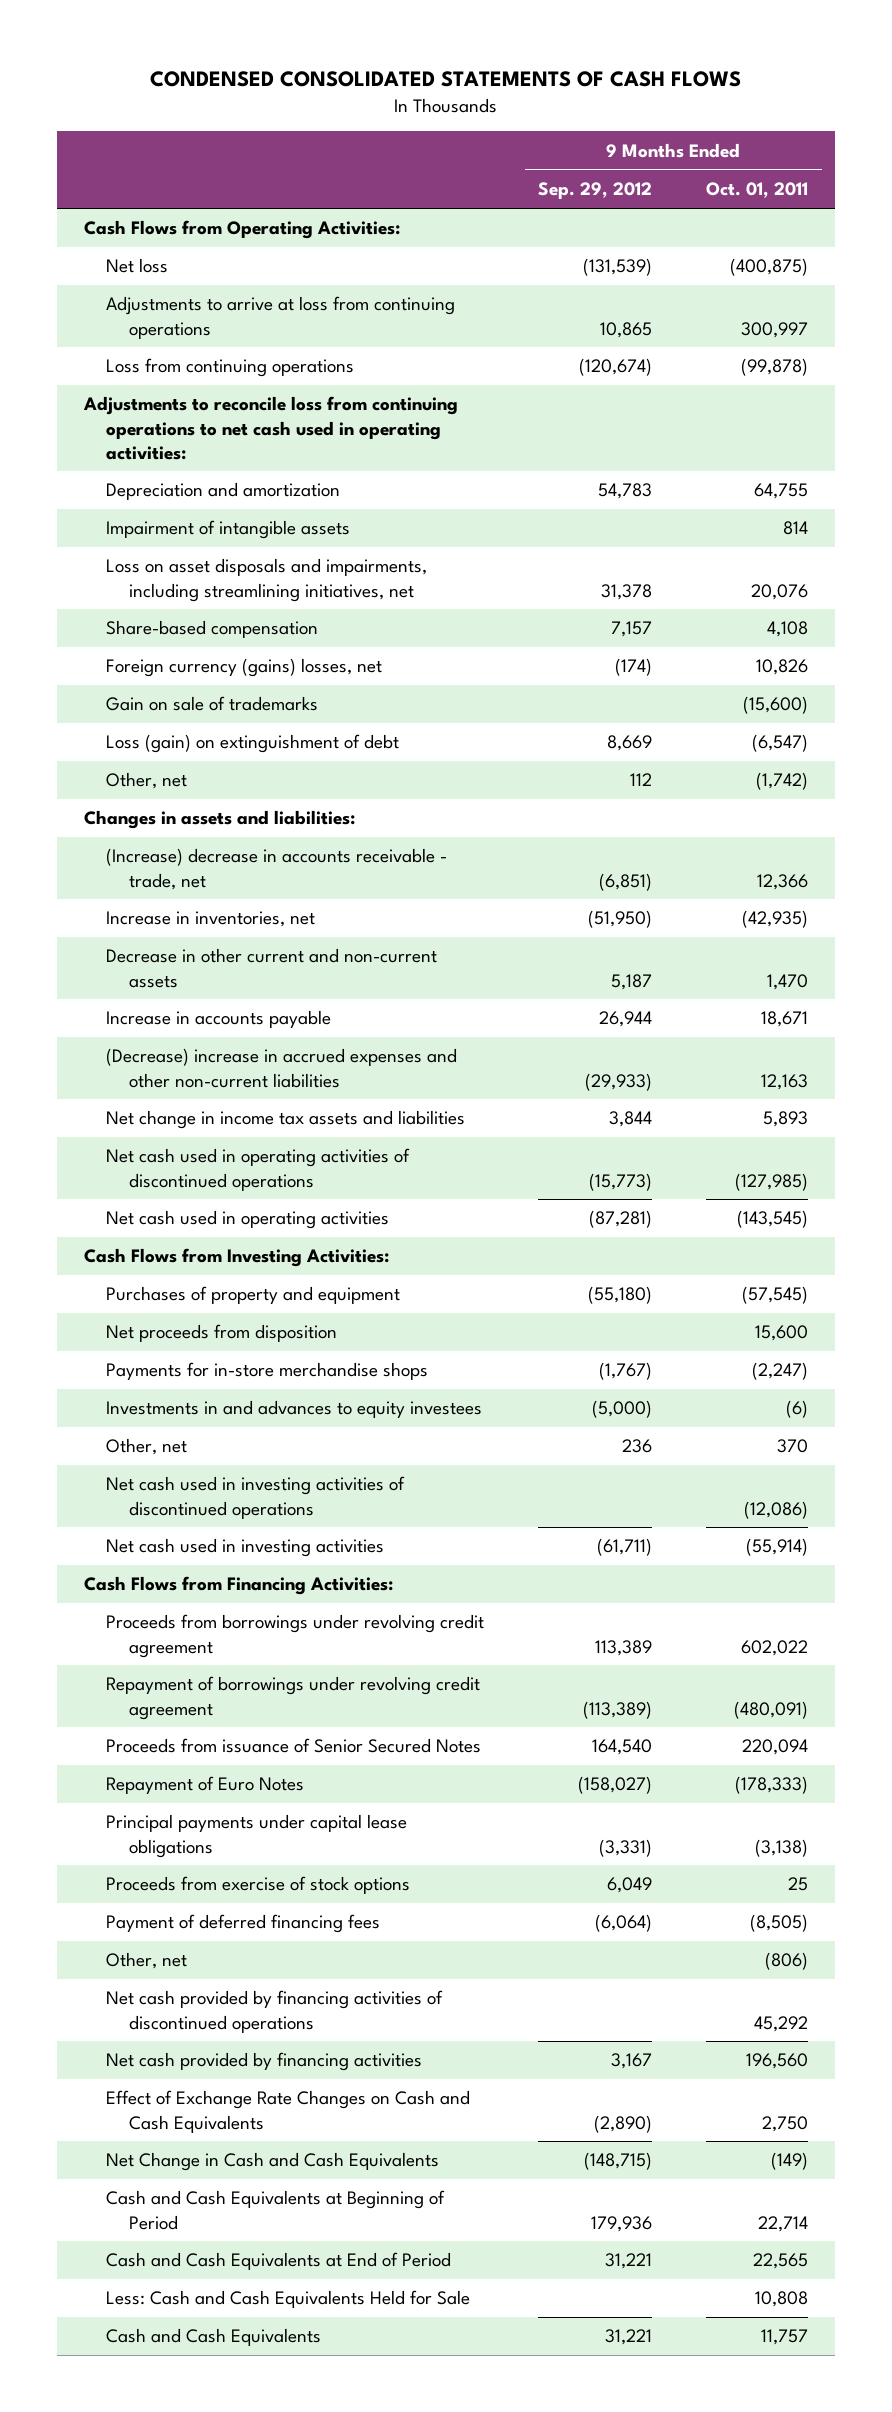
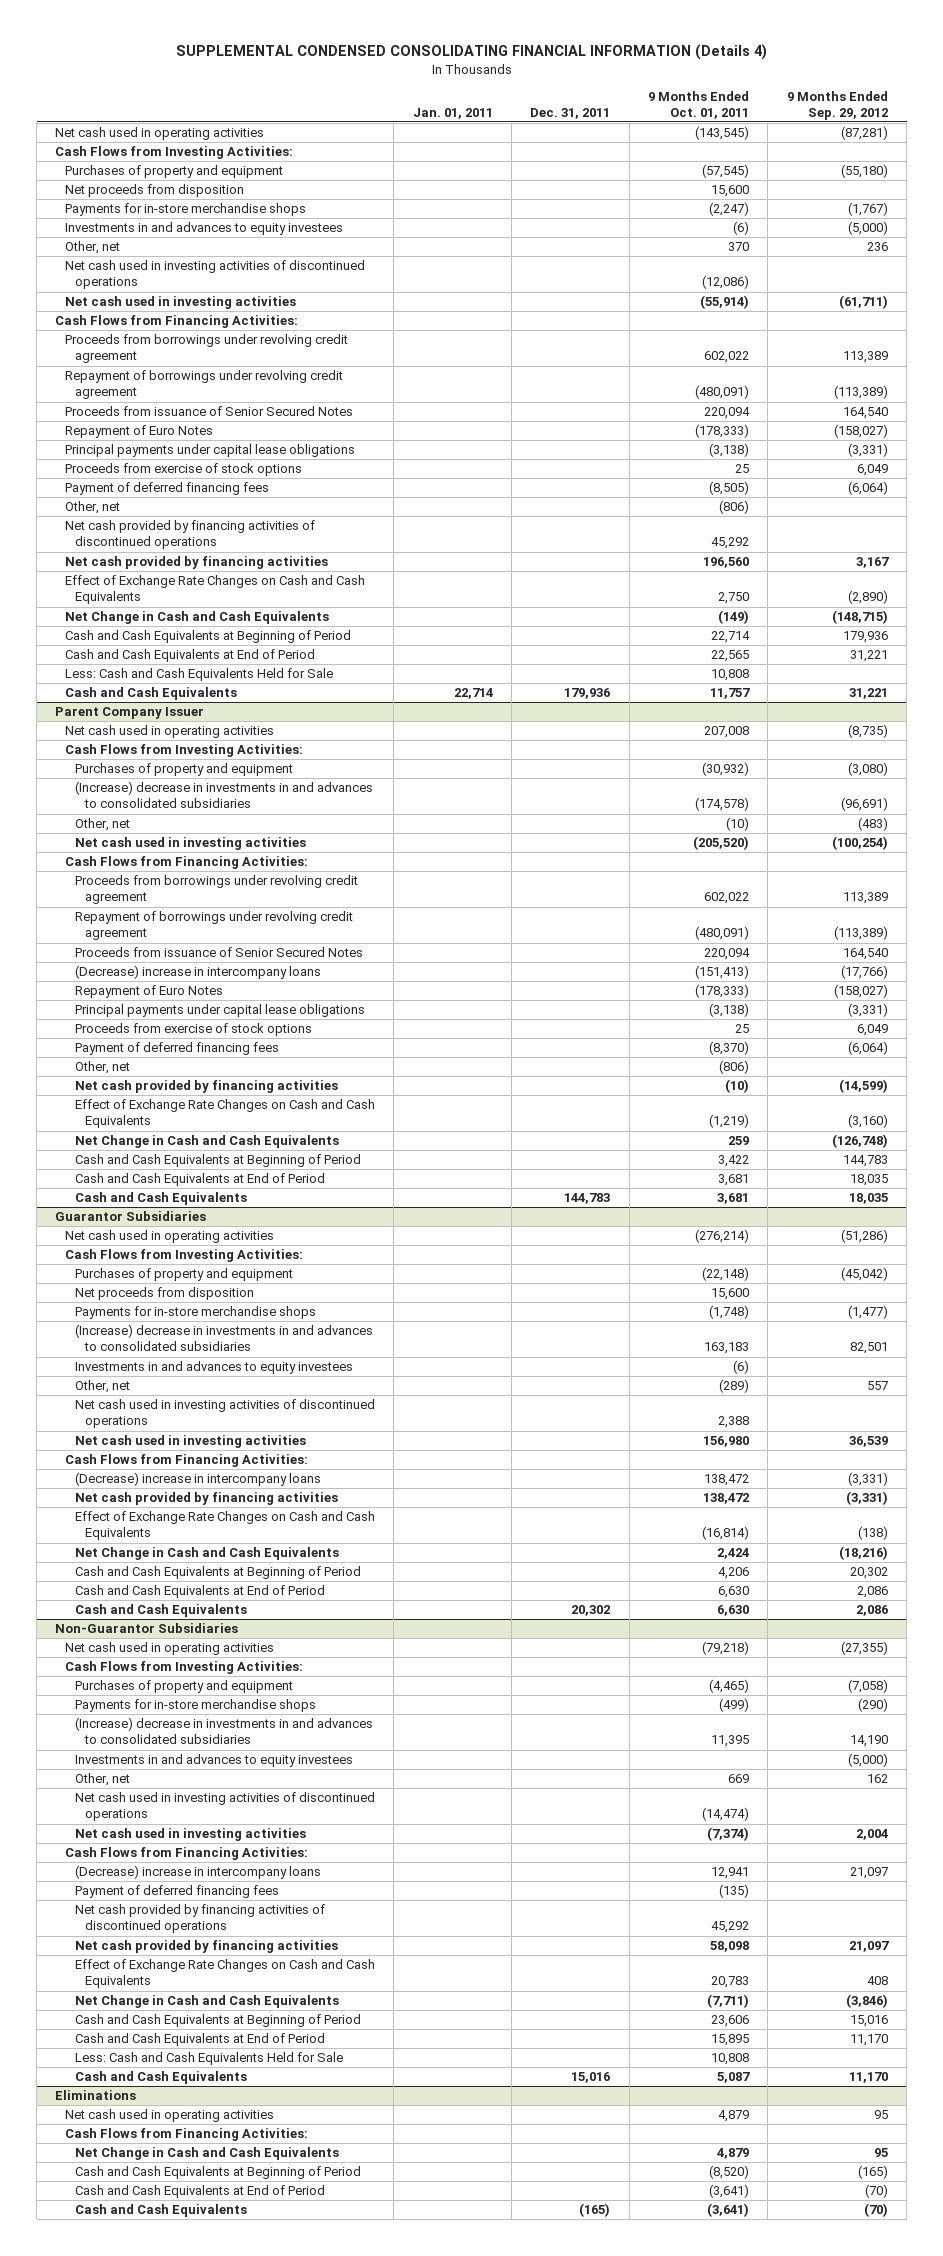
[149,71,741,88] CONDENSED CONSOLIDATED STATEMENTS OF CASH FLOWS -> [175,44,767,61] SUPPLEMENTAL CONDENSED CONSOLIDATING FINANCIAL INFORMATION (Details 4)
none -> [412,107,493,119] Jan. 01, 2011
none -> [530,107,611,119] Dec. 31, 2011
[83,220,400,240] Cash Flows from Operating Activities: -> none
[106,258,169,274] Net loss -> none
[106,296,456,339] Adjustments to arrive at loss from continuing operations -> none
[106,358,355,378] Loss from continuing operations -> none
[82,396,458,460] Adjustments to reconcile loss from continuing operations to net cash used in operating activities: -> none
[106,482,341,501] Depreciation and amortization -> none
[106,520,351,540] Impairment of intangible assets -> none
[106,558,428,602] Loss on asset disposals and impairments, including streamlining initiatives, net -> none
[106,620,319,639] Share-based compensation -> none
[106,658,383,678] Foreign currency (gains) losses, net -> none
[106,696,319,712] Gain on sale of trademarks -> none
[106,734,400,754] Loss (gain) on extinguishment of debt -> none
[106,772,188,790] Other, net -> none
[83,810,355,830] Changes in assets and liabilities: -> none
[106,848,448,890] (Increase) decrease in accounts receivable - trade, net -> none
[106,911,316,928] Increase in inventories, net -> none
[106,948,438,988] Decrease in other current and non-current assets -> none
[106,1010,332,1029] Increase in accounts payable -> none
[106,1048,458,1088] (Decrease) increase in accrued expenses and other non-current liabilities -> none
[106,1110,466,1130] Net change in income tax assets and liabilities -> none
[106,1148,411,1191] Net cash used in operating activities of discontinued operations -> none
none -> [55,707,205,720] Parent Company Issuer
none -> [65,725,275,739] Net cash used in operating activities
none -> [65,744,304,758] Cash Flows from Investing Activities:
none -> [75,763,294,777] Purchases of property and equipment
none -> [75,781,374,809] (Increase) decrease in investments in and advances to consolidated subsidiaries
none -> [75,818,131,832] Other, net
none -> [75,837,307,851] Net cash used in investing activities
none -> [65,856,309,870] Cash Flows from Financing Activities:
none -> [75,875,359,905] Proceeds from borrowings under revolving credit agreement
none -> [75,911,354,941] Repayment of borrowings under revolving credit agreement
none -> [75,947,364,958] Proceeds from issuance of Senior Secured Notes
none -> [75,965,322,980] (Decrease) increase in intercompany loans
none -> [75,985,224,999] Repayment of Euro Notes
none -> [75,1004,366,1018] Principal payments under capital lease obligations
none -> [75,1023,313,1037] Proceeds from exercise of stock options
none -> [75,1042,280,1056] Payment of deferred financing fees
none -> [75,1061,131,1075] Other, net
none -> [75,1080,339,1094] Net cash provided by financing activities
none -> [75,1099,376,1129] Effect of Exchange Rate Changes on Cash and Cash Equivalents
none -> [75,1135,340,1149] Net Change in Cash and Cash Equivalents
none -> [75,1154,362,1168] Cash and Cash Equivalents at Beginning of Period
none -> [75,1173,326,1187] Cash and Cash Equivalents at End of Period
none -> [75,1192,248,1206] Cash and Cash Equivalents
none -> [55,1211,207,1222] Guarantor Subsidiaries
none -> [65,1230,275,1244] Net cash used in operating activities
none -> [65,1249,304,1263] Cash Flows from Investing Activities:
none -> [75,1268,294,1282] Purchases of property and equipment
none -> [75,1287,255,1301] Net proceeds from disposition
none -> [75,1306,317,1320] Payments for in-store merchandise shops
none -> [75,1324,374,1352] (Increase) decrease in investments in and advances to consolidated subsidiaries
none -> [75,1361,354,1375] Investments in and advances to equity investees
none -> [75,1380,131,1394] Other, net
none -> [75,1399,376,1429] Net cash used in investing activities of discontinued operations
none -> [75,1435,307,1449] Net cash used in investing activities
none -> [65,1454,309,1468] Cash Flows from Financing Activities:
none -> [75,1472,322,1487] (Decrease) increase in intercompany loans
none -> [75,1492,339,1506] Net cash provided by financing activities
none -> [75,1511,376,1541] Effect of Exchange Rate Changes on Cash and Cash Equivalents
none -> [75,1547,340,1561] Net Change in Cash and Cash Equivalents
none -> [75,1566,362,1580] Cash and Cash Equivalents at Beginning of Period
none -> [75,1585,326,1599] Cash and Cash Equivalents at End of Period
none -> [75,1604,248,1618] Cash and Cash Equivalents
none -> [55,1623,239,1634] Non-Guarantor Subsidiaries
none -> [65,1642,275,1656] Net cash used in operating activities
none -> [65,1661,304,1675] Cash Flows from Investing Activities:
none -> [75,1680,294,1694] Purchases of property and equipment
none -> [75,1699,317,1713] Payments for in-store merchandise shops
none -> [75,1717,374,1745] (Increase) decrease in investments in and advances to consolidated subsidiaries
none -> [75,1754,354,1768] Investments in and advances to equity investees
none -> [75,1773,131,1787] Other, net
none -> [75,1792,376,1822] Net cash used in investing activities of discontinued operations
none -> [75,1828,307,1842] Net cash used in investing activities
none -> [65,1847,309,1861] Cash Flows from Financing Activities:
none -> [75,1865,322,1880] (Decrease) increase in intercompany loans
none -> [75,1885,280,1899] Payment of deferred financing fees
none -> [75,1904,326,1934] Net cash provided by financing activities of discontinued operations
none -> [75,1940,339,1954] Net cash provided by financing activities
none -> [75,1959,376,1989] Effect of Exchange Rate Changes on Cash and Cash Equivalents
none -> [75,1995,340,2009] Net Change in Cash and Cash Equivalents
none -> [75,2014,362,2028] Cash and Cash Equivalents at Beginning of Period
none -> [75,2033,326,2047] Cash and Cash Equivalents at End of Period
none -> [75,2052,344,2066] Less: Cash and Cash Equivalents Held for Sale
none -> [75,2071,248,2085] Cash and Cash Equivalents
none -> [55,2090,137,2101] Eliminations
none -> [65,2109,275,2123] Net cash used in operating activities
none -> [65,2128,309,2142] Cash Flows from Financing Activities:
none -> [75,2147,340,2161] Net Change in Cash and Cash Equivalents
none -> [75,2166,362,2180] Cash and Cash Equivalents at Beginning of Period
none -> [75,2185,326,2199] Cash and Cash Equivalents at End of Period
none -> [75,2204,248,2218] Cash and Cash Equivalents

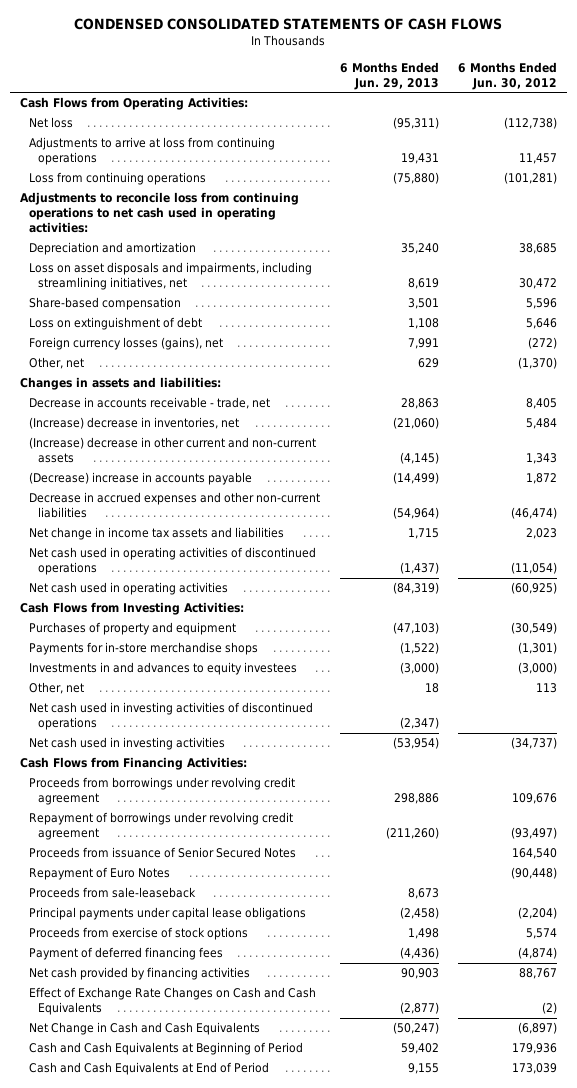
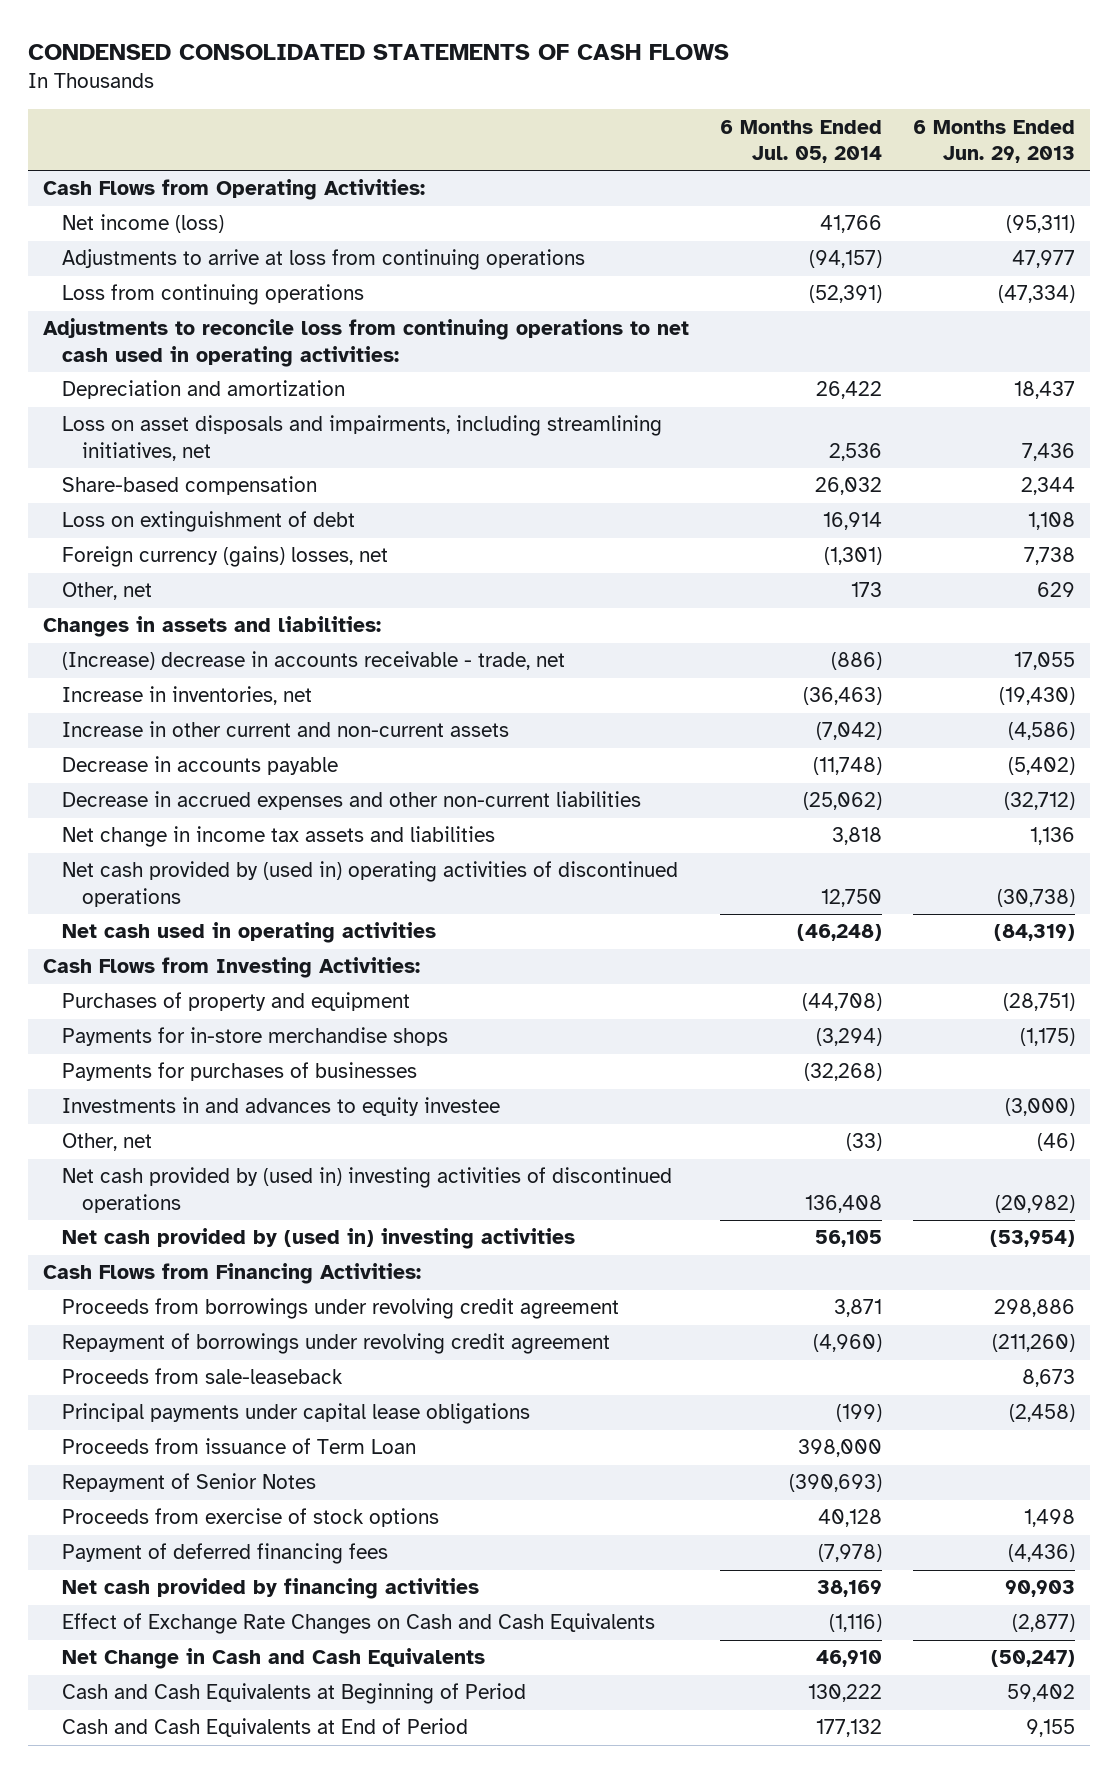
[458,61,558,90] 6 Months Ended Jun. 30, 2012 -> none
none -> [719,119,882,163] 6 Months Ended Jul. 05, 2014
[28,117,73,129] Net loss -> [62,214,225,234] Net income (loss)
[400,153,439,165] 19,431 -> [1011,250,1075,269] 47,977
[392,172,439,185] (75,880) -> [997,285,1075,304] (47,334)
[400,243,439,255] 35,240 -> [1013,381,1075,400] 18,437
[407,278,439,290] 8,619 -> [1021,442,1075,461] 7,436
[407,298,439,310] 3,501 -> [1020,477,1075,496] 2,344
[28,337,223,351] Foreign currency losses (gains), net -> [62,546,389,568] Foreign currency (gains) losses, net
[407,338,439,350] 7,991 -> [1023,547,1075,566] 7,738
[28,397,270,410] Decrease in accounts receivable - trade, net -> [62,651,566,671] (Increase) decrease in accounts receivable - trade, net
[400,398,439,410] 28,863 -> [1013,652,1075,671] 17,055
[28,417,239,430] (Increase) decrease in inventories, net -> [62,686,313,706] Increase in inventories, net
[392,417,439,430] (21,060) -> [998,687,1075,706] (19,430)
[28,437,316,464] (Increase) decrease in other current and non-current assets -> [62,721,510,738] Increase in other current and non-current assets
[399,452,439,465] (4,145) -> [1007,722,1075,741] (4,586)
[28,472,252,486] (Decrease) increase in accounts payable -> [62,756,339,776] Decrease in accounts payable
[392,472,439,485] (14,499) -> [1007,757,1075,776] (5,402)
[392,507,439,520] (54,964) -> [1003,792,1075,811] (32,712)
[407,528,439,540] 1,715 -> [1029,827,1075,846] 1,136
[28,547,316,576] Net cash used in operating activities of discontinued operations -> [62,861,679,907] Net cash provided by (used in) operating activities of discontinued operations
[399,562,439,575] (1,437) -> [996,888,1075,907] (30,738)
[392,622,439,635] (47,103) -> [1002,993,1075,1012] (28,751)
[399,642,439,655] (1,522) -> [1019,1028,1075,1047] (1,175)
none -> [62,1062,418,1082] Payments for purchases of businesses
[28,662,297,676] Investments in and advances to equity investees -> [62,1097,501,1117] Investments in and advances to equity investee
[424,683,439,694] 18 -> [1036,1133,1075,1152] (46)
[28,702,313,731] Net cash used in investing activities of discontinued operations -> [62,1167,673,1213] Net cash provided by (used in) investing activities of discontinued operations
[399,717,439,730] (2,347) -> [994,1194,1075,1213] (20,982)
[28,737,225,751] Net cash used in investing activities -> [62,1228,576,1250] Net cash provided by (used in) investing activities
[28,847,296,859] Proceeds from issuance of Senior Secured Notes -> none
[28,867,170,881] Repayment of Euro Notes -> none
none -> [62,1438,417,1455] Proceeds from issuance of Term Loan
none -> [62,1473,317,1493] Repayment of Senior Notes

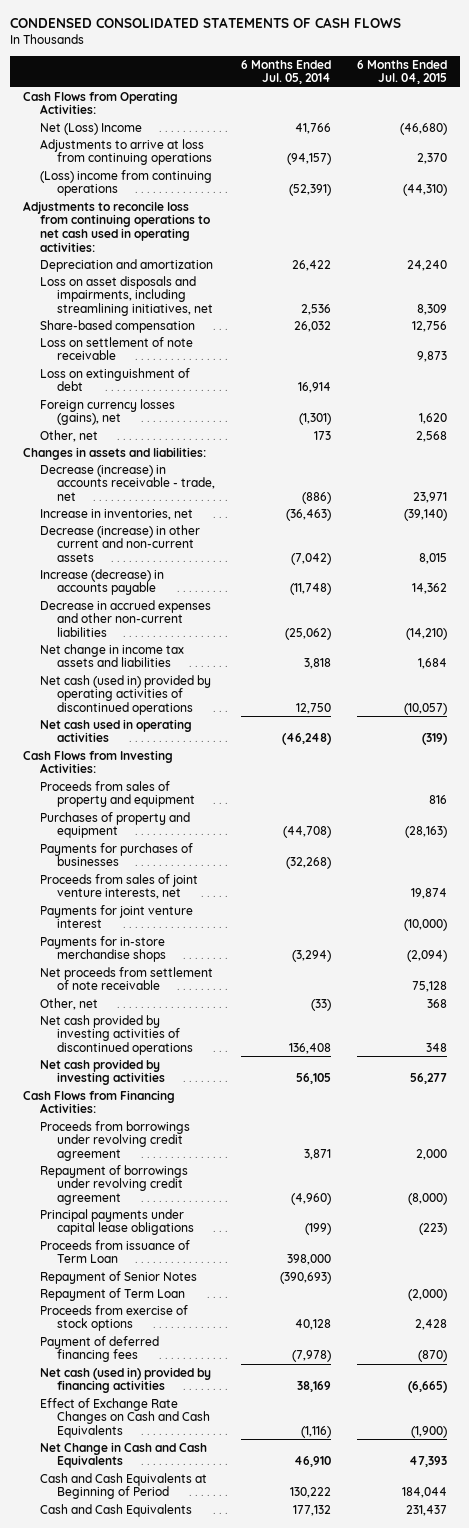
[912,119,1075,163] 6 Months Ended Jun. 29, 2013 -> none
none -> [356,59,447,85] 6 Months Ended Jul. 04, 2015
[62,214,225,234] Net income (loss) -> [39,122,142,135] Net (Loss) Income
[62,284,365,306] Loss from continuing operations -> [39,169,212,197] (Loss) income from continuing operations
none -> [39,336,193,361] Loss on settlement of note receivable
[62,546,389,568] Foreign currency (gains) losses, net -> [39,398,175,426] Foreign currency losses (gains), net
[62,651,566,671] (Increase) decrease in accounts receivable - trade, net -> [39,464,215,502] Decrease (increase) in accounts receivable - trade, net
[62,721,510,738] Increase in other current and non-current assets -> [39,524,200,563] Decrease (increase) in other current and non-current assets
[62,756,339,776] Decrease in accounts payable -> [39,568,164,596] Increase (decrease) in accounts payable
[62,861,679,907] Net cash provided by (used in) operating activities of discontinued operations -> [39,674,211,716] Net cash (used in) provided by operating activities of discontinued operations
none -> [39,780,195,808] Proceeds from sales of property and equipment
none -> [39,873,198,900] Proceeds from sales of joint venture interests, net
[62,1097,501,1117] Investments in and advances to equity investee -> [39,904,193,929] Payments for joint venture interest
[62,1027,449,1047] Payments for in-store merchandise shops -> [39,935,166,963] Payments for in-store merchandise shops
none -> [39,966,213,991] Net proceeds from settlement of note receivable
[62,1167,673,1213] Net cash provided by (used in) investing activities of discontinued operations -> [39,1014,193,1056] Net cash provided by investing activities of discontinued operations
[62,1228,576,1250] Net cash provided by (used in) investing activities -> [39,1058,165,1086] Net cash provided by investing activities
[62,1368,344,1385] Proceeds from sale-leaseback -> none
none -> [39,1287,185,1301] Repayment of Term Loan
[62,1578,480,1600] Net cash provided by financing activities -> [39,1366,211,1394] Net cash (used in) provided by financing activities
[62,1718,469,1738] Cash and Cash Equivalents at End of Period -> [39,1503,192,1517] Cash and Cash Equivalents

